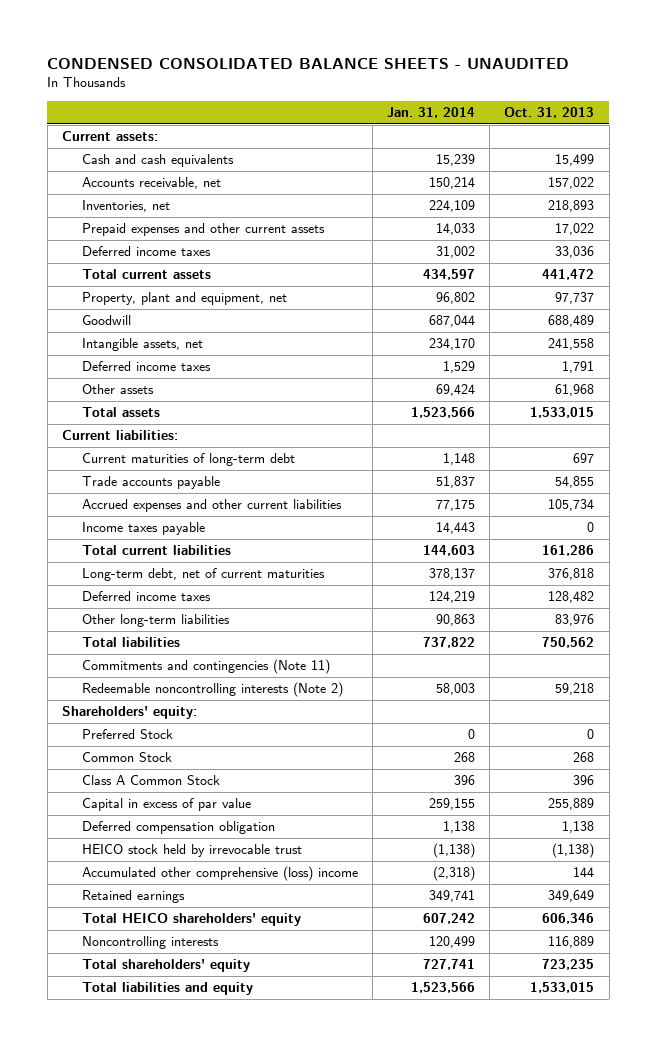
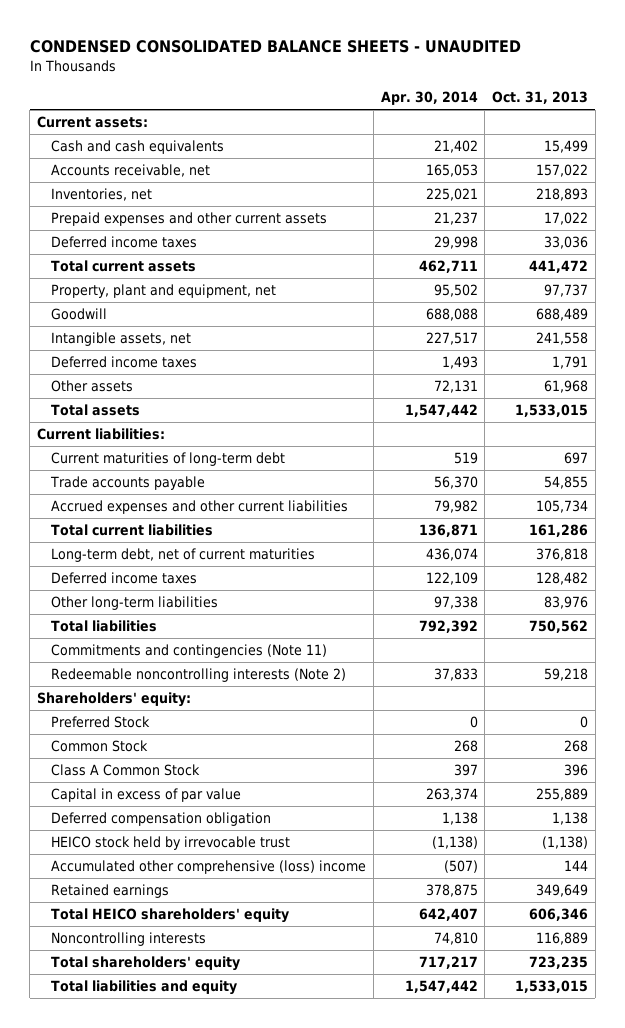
[387,107,476,119] Jan. 31, 2014 -> none
none -> [380,91,478,106] Apr. 30, 2014
[81,522,205,536] Income taxes payable -> none

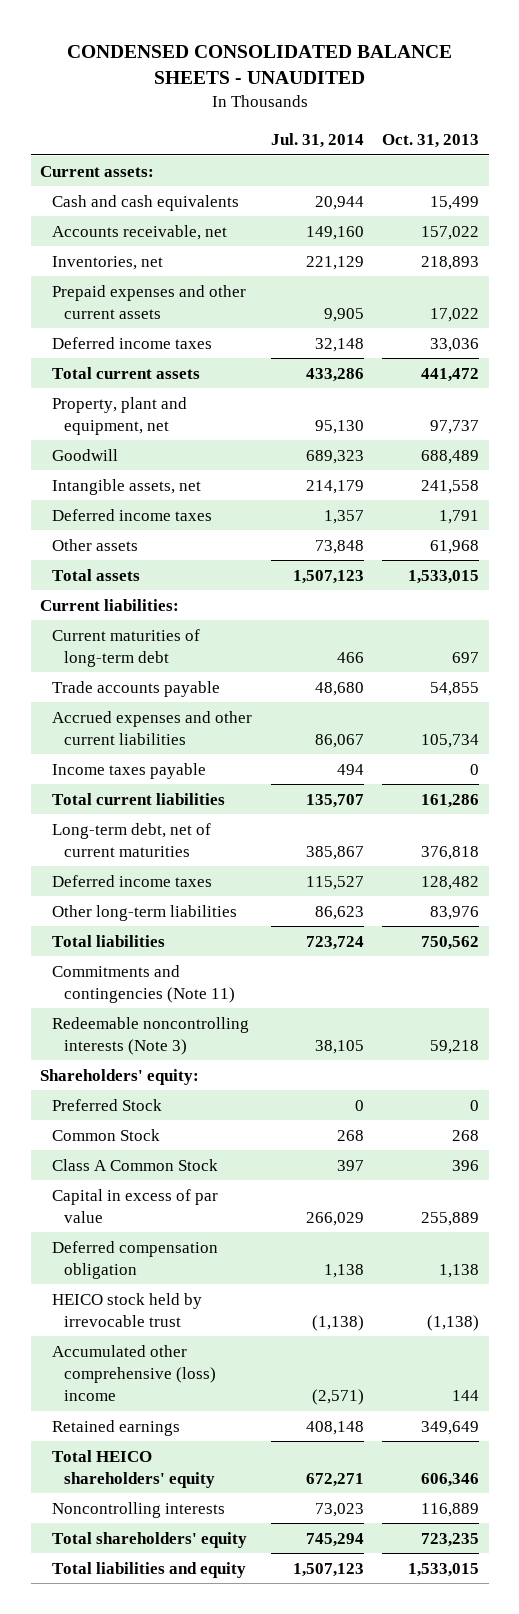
[380,91,478,106] Apr. 30, 2014 -> none
none -> [270,133,364,149] Jul. 31, 2014
none -> [52,762,207,779] Income taxes payable
[51,668,347,683] Redeemable noncontrolling interests (Note 2) -> [52,1016,250,1055] Redeemable noncontrolling interests (Note 3)

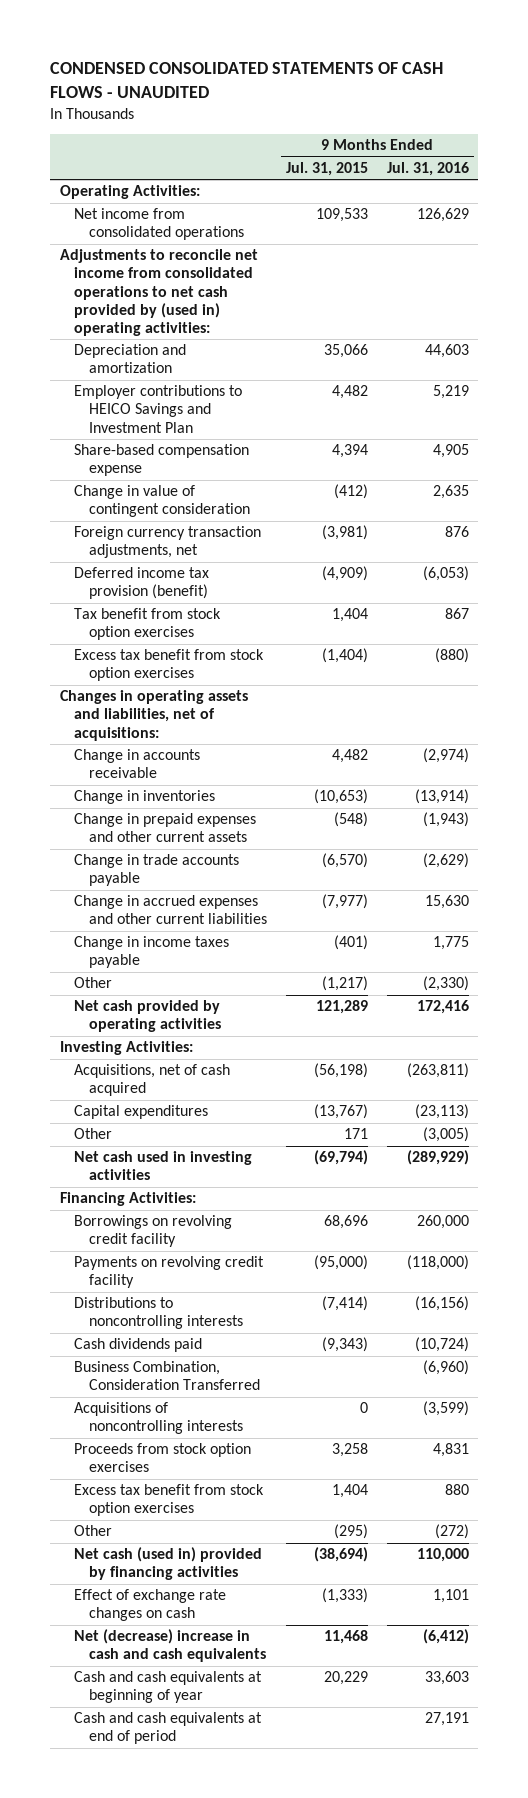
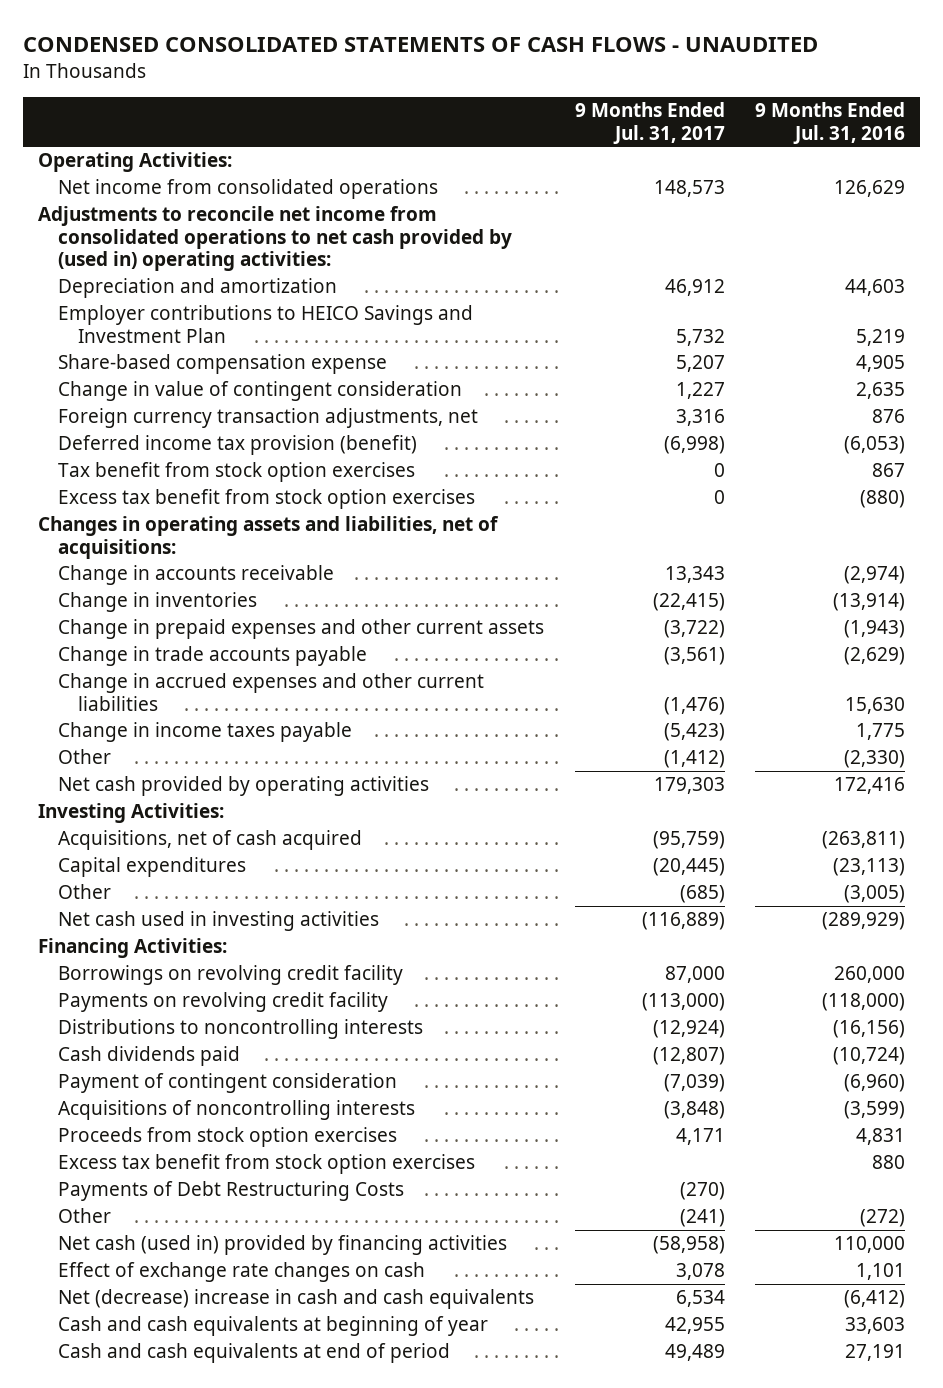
[285,162,368,177] Jul. 31, 2015 -> none
none -> [574,102,725,144] 9 Months Ended Jul. 31, 2017
[74,1361,260,1391] Business Combination, Consideration Transferred -> [58,1073,398,1094] Payment of contingent consideration
none -> [58,1181,405,1202] Payments of Debt Restructuring Costs

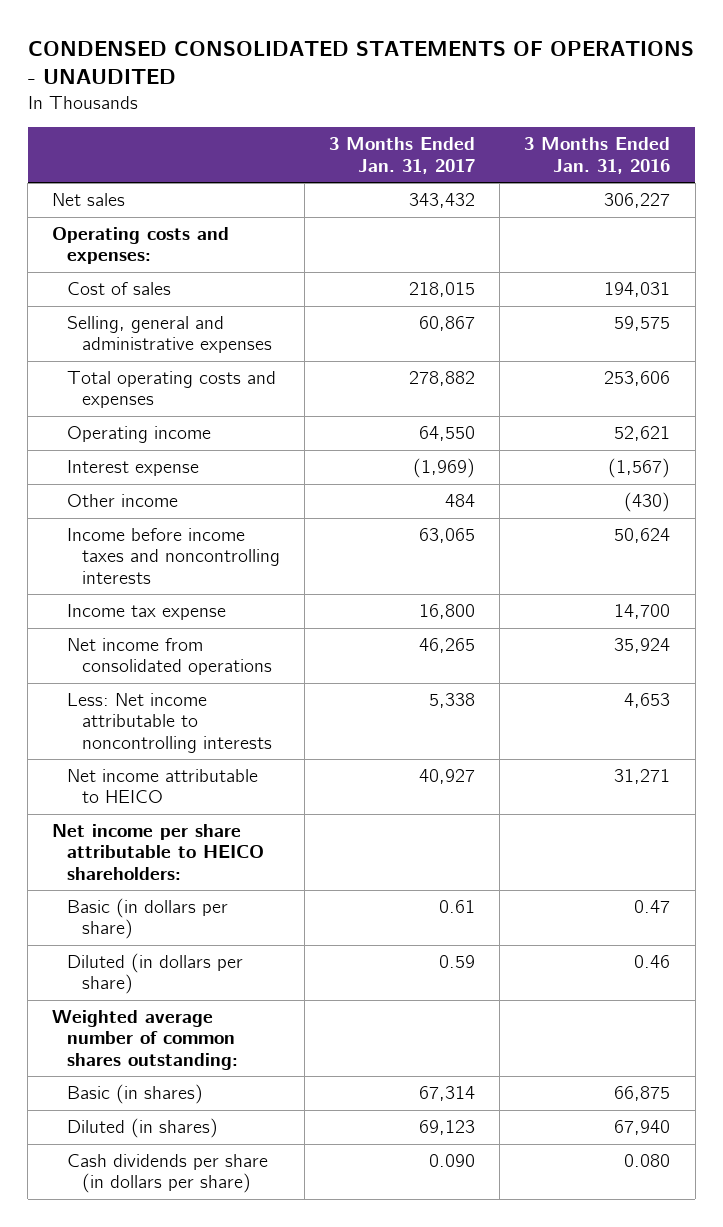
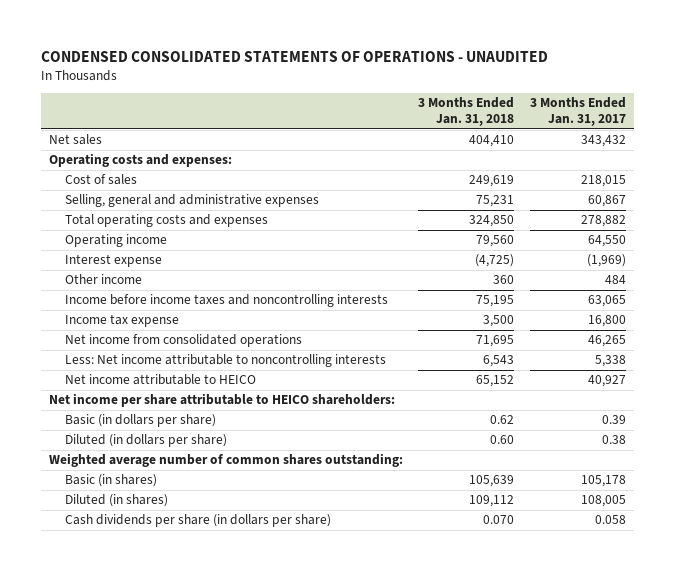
[524,137,671,174] 3 Months Ended Jan. 31, 2016 -> none
none -> [418,97,515,127] 3 Months Ended Jan. 31, 2018
[439,900,476,914] 0.61 -> [602,415,627,425] 0.39
[439,955,476,969] 0.59 -> [602,435,627,445] 0.38
[419,1086,476,1102] 67,314 -> [581,475,627,488] 105,178
[419,1120,476,1136] 69,123 -> [581,495,627,508] 108,005
[429,1154,476,1168] 0.090 -> [595,515,627,525] 0.058

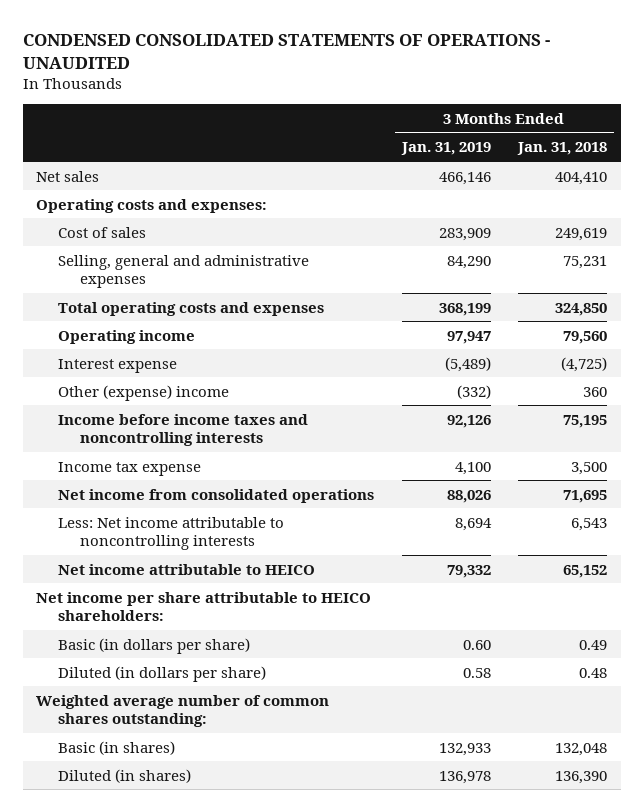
[530,97,627,127] 3 Months Ended Jan. 31, 2017 -> none
none -> [400,142,491,156] Jan. 31, 2019
[65,274,143,285] Other income -> [58,384,230,401] Other (expense) income
[490,415,515,425] 0.62 -> [579,639,608,650] 0.49
[490,435,515,445] 0.60 -> [579,667,608,678] 0.48
[65,514,332,528] Cash dividends per share (in dollars per share) -> none
[469,475,515,488] 105,639 -> [555,742,608,756] 132,048
[469,495,515,508] 109,112 -> [555,770,608,784] 136,390

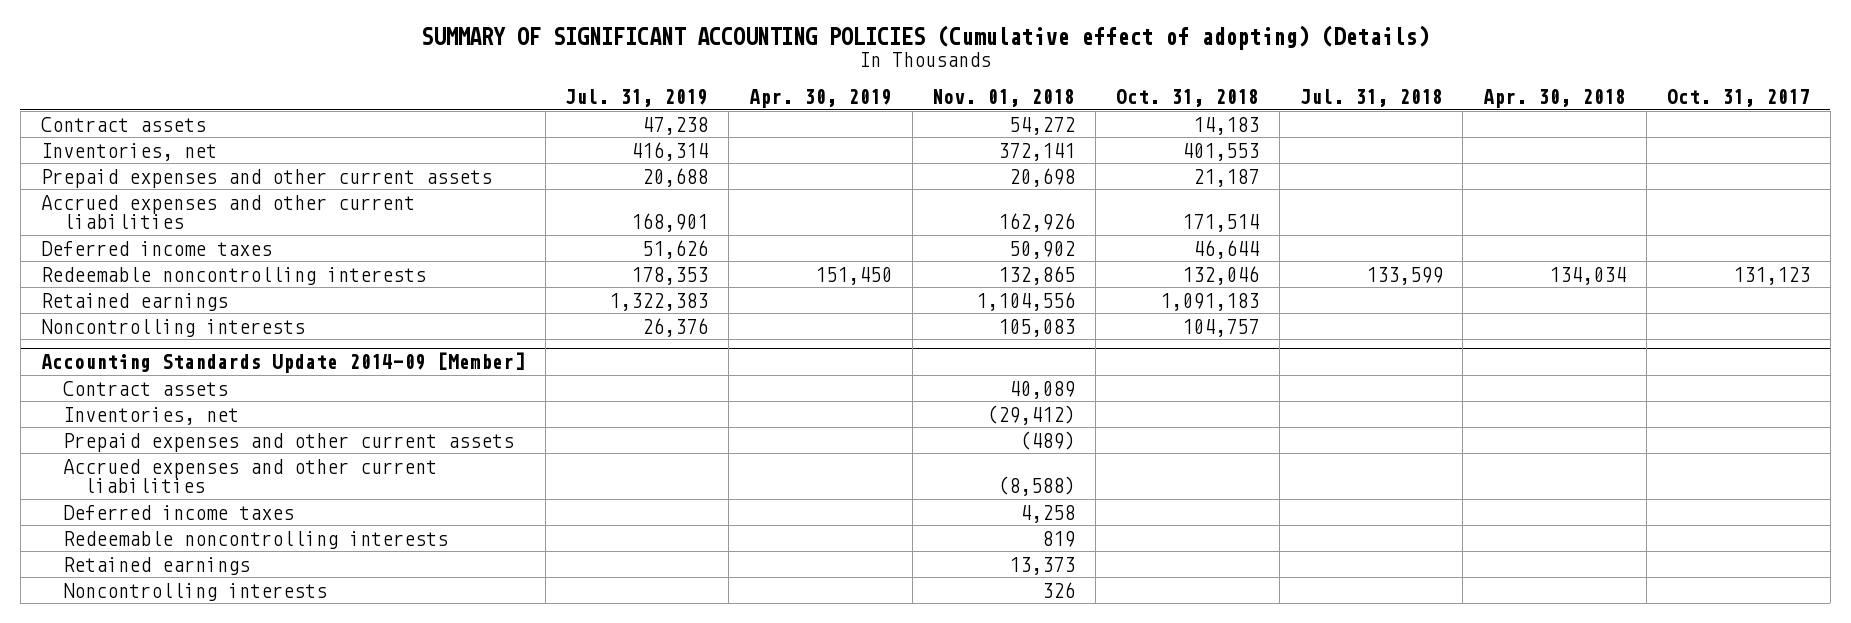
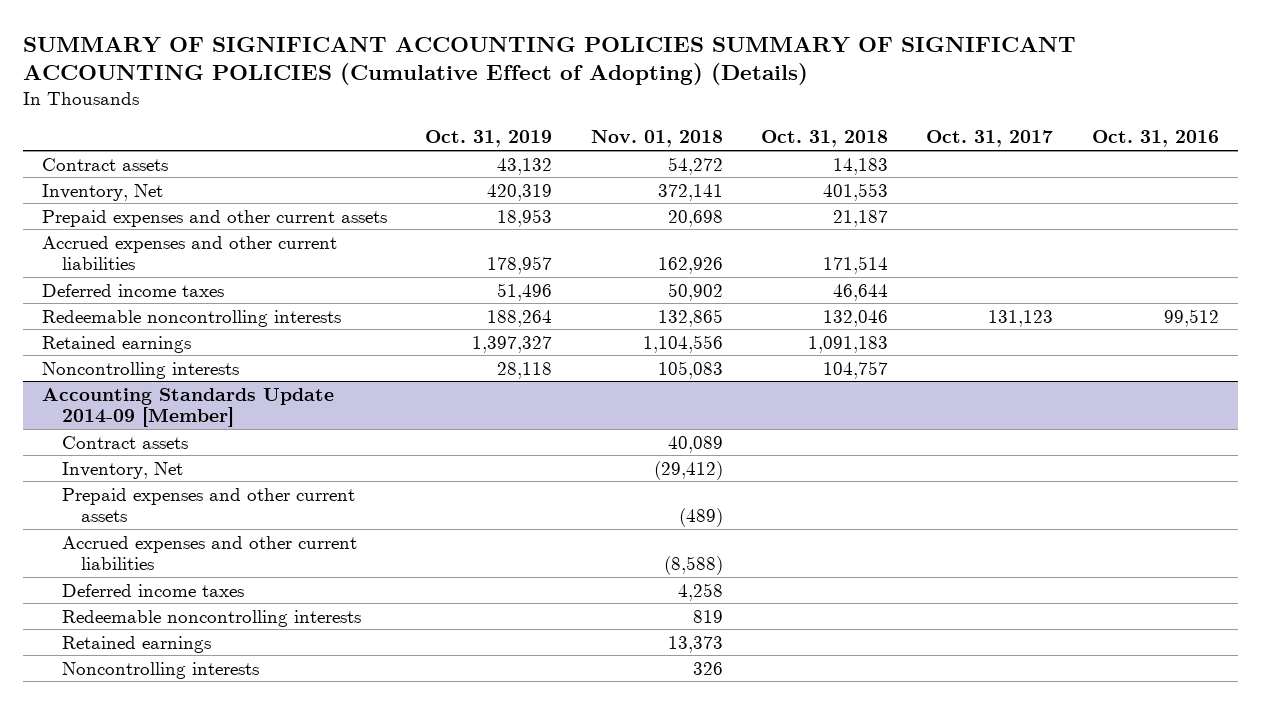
[421,25,1430,51] SUMMARY OF SIGNIFICANT ACCOUNTING POLICIES (Cumulative effect of adopting) (Details) -> [22,36,1076,86] SUMMARY OF SIGNIFICANT ACCOUNTING POLICIES SUMMARY OF SIGNIFICANT ACCOUNTING POLICIES (Cumulative Effect of Adopting) (Details)
[565,88,709,107] Jul. 31, 2019 -> none
[748,88,892,108] Apr. 30, 2019 -> none
[1299,88,1443,107] Jul. 31, 2018 -> none
[1483,88,1627,108] Apr. 30, 2018 -> none
none -> [425,130,553,148] Oct. 31, 2019
none -> [1091,130,1219,148] Oct. 31, 2016
[40,142,217,161] Inventories, net -> [41,183,163,201] Inventory, Net
[62,406,239,425] Inventories, net -> [61,461,183,479] Inventory, Net

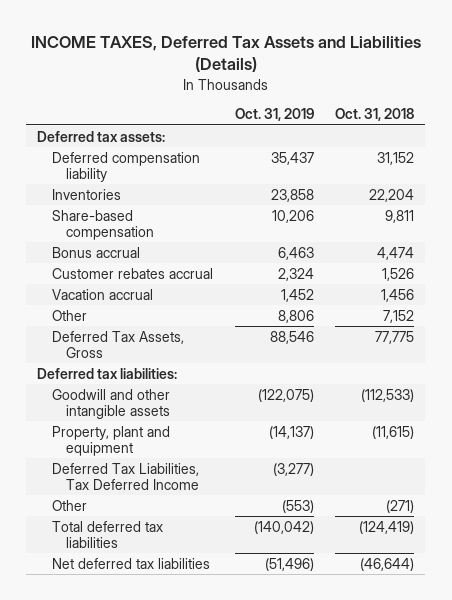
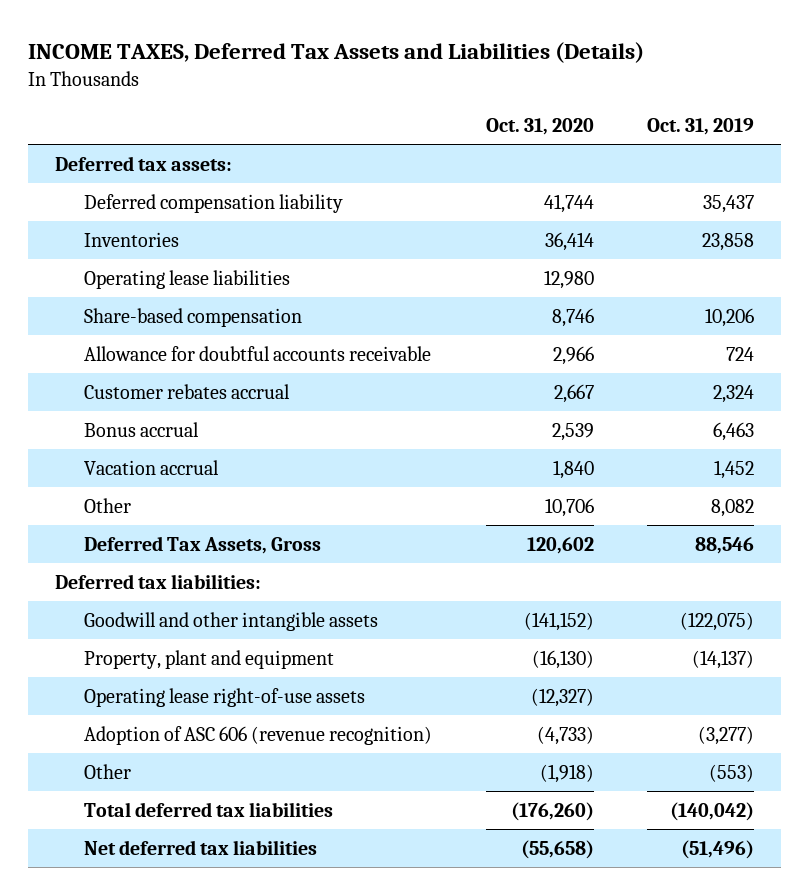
[335,108,415,122] Oct. 31, 2018 -> none
none -> [485,118,594,136] Oct. 31, 2020
none -> [83,269,290,289] Operating lease liabilities
none -> [83,345,431,361] Allowance for doubtful accounts receivable
[51,246,140,258] Bonus accrual -> [83,421,199,437] Bonus accrual
[277,309,314,323] 8,806 -> [711,498,755,517] 8,082
none -> [83,687,365,707] Operating lease right-of-use assets
[51,462,200,491] Deferred Tax Liabilities, Tax Deferred Income -> [83,725,432,745] Adoption of ASC 606 (revenue recognition)

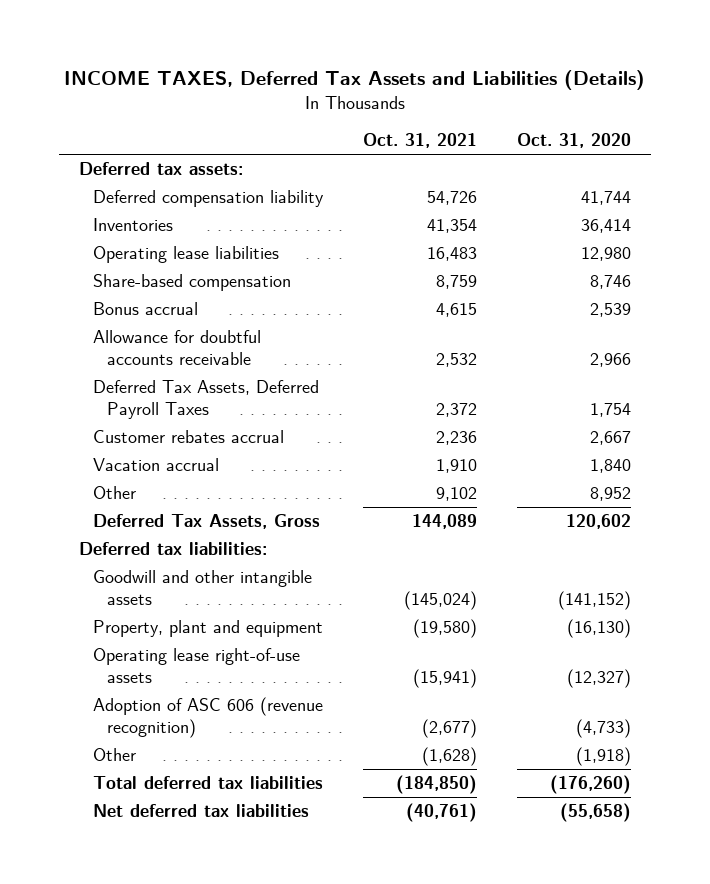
[647,118,755,136] Oct. 31, 2019 -> none
none -> [362,133,477,149] Oct. 31, 2021
[83,421,199,437] Bonus accrual -> [92,302,198,316] Bonus accrual
none -> [92,380,319,419] Deferred Tax Assets, Deferred Payroll Taxes
[544,497,594,517] 10,706 -> [590,487,632,502] 8,952

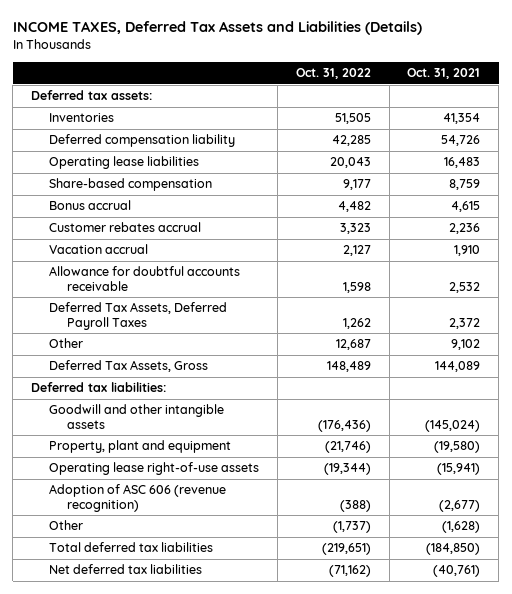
[517,133,632,149] Oct. 31, 2020 -> none
none -> [295,68,371,80] Oct. 31, 2022
[92,190,324,208] Deferred compensation liability -> [49,134,236,148] Deferred compensation liability
[92,330,261,365] Allowance for doubtful accounts receivable -> [49,266,241,291] Allowance for doubtful accounts receivable
[92,380,319,419] Deferred Tax Assets, Deferred Payroll Taxes -> [49,302,228,330] Deferred Tax Assets, Deferred Payroll Taxes

